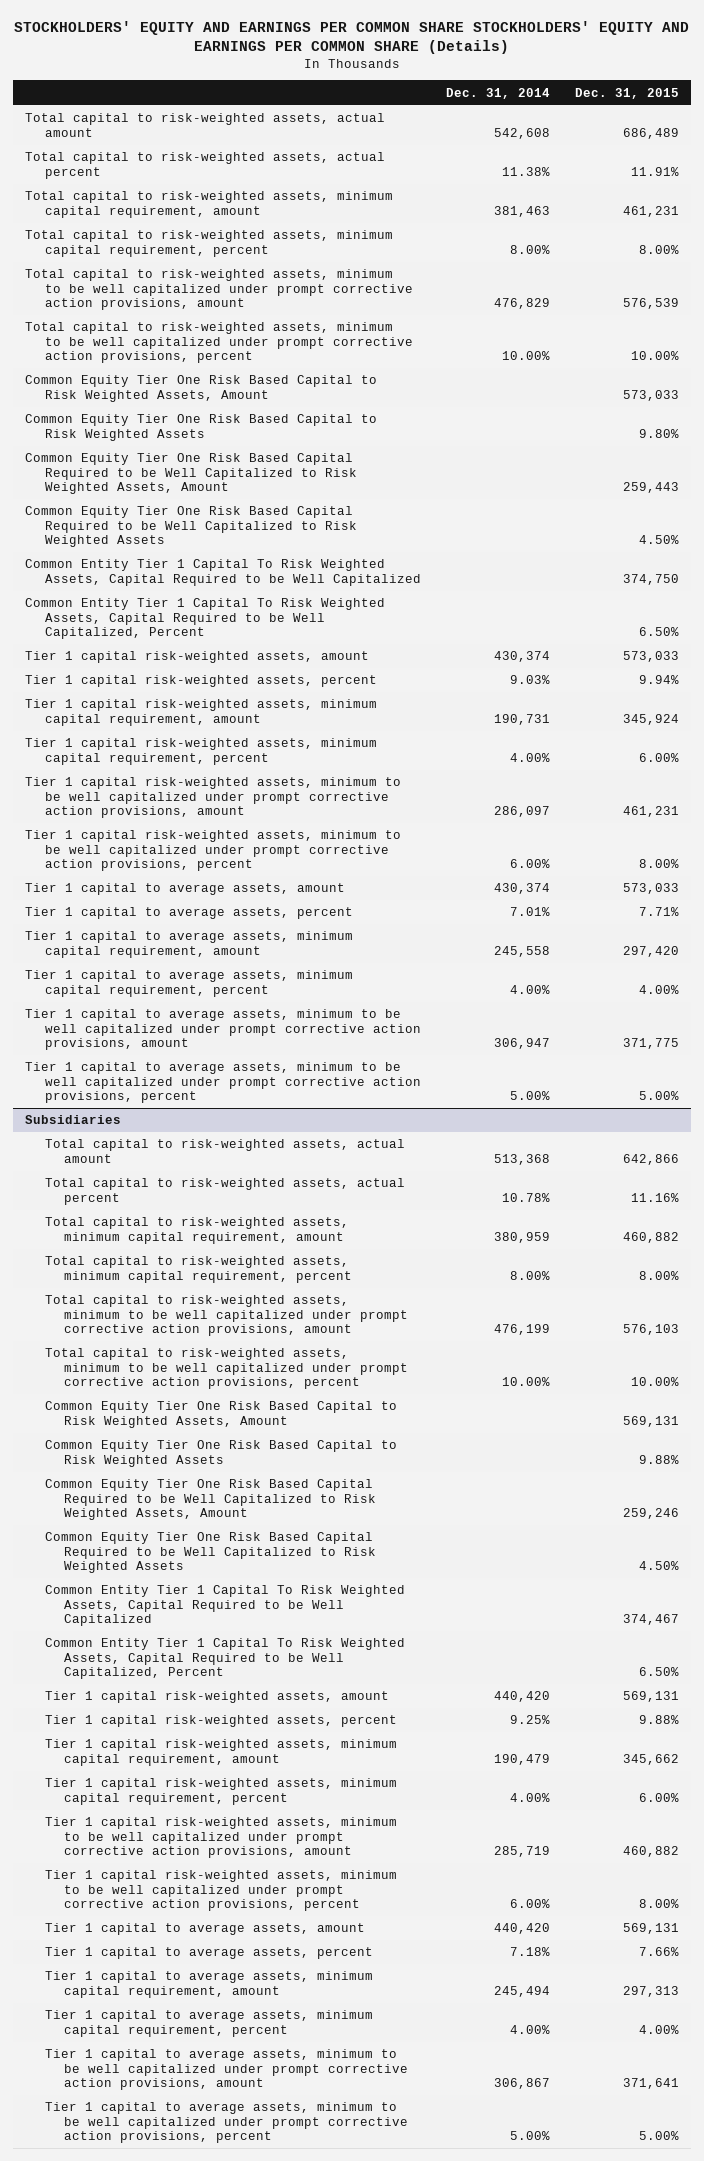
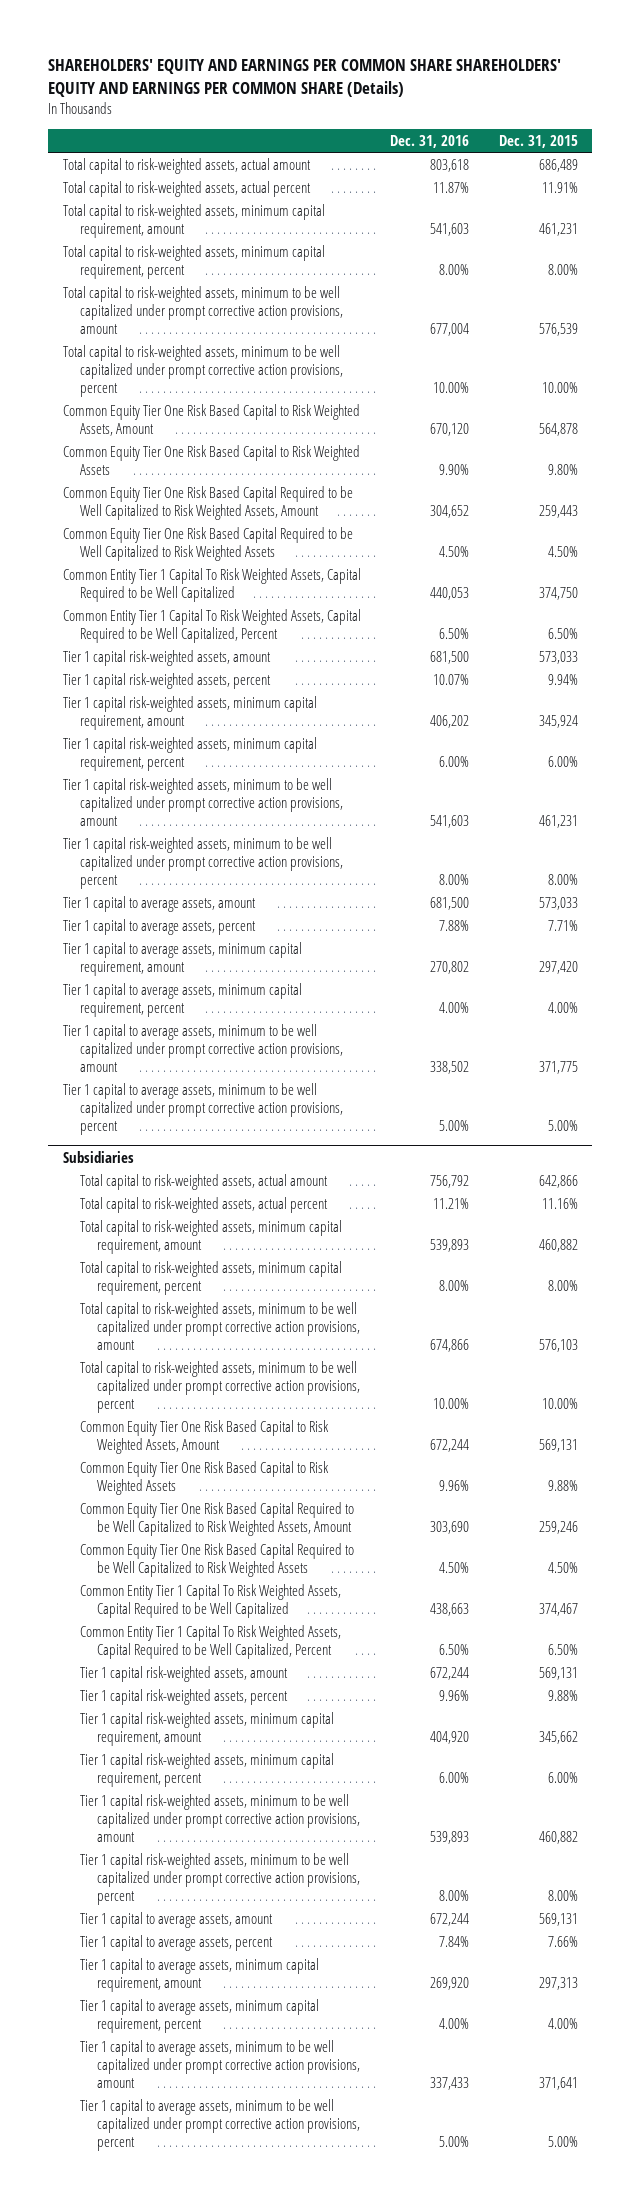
[13,21,689,55] STOCKHOLDERS' EQUITY AND EARNINGS PER COMMON SHARE STOCKHOLDERS' EQUITY AND EARNINGS PER COMMON SHARE (Details) -> [48,59,562,98] SHAREHOLDERS' EQUITY AND EARNINGS PER COMMON SHARE SHAREHOLDERS' EQUITY AND EARNINGS PER COMMON SHARE (Details)
[445,87,550,99] Dec. 31, 2014 -> none
none -> [390,134,470,148] Dec. 31, 2016
[622,389,679,401] 573,033 -> [538,422,578,436] 564,878

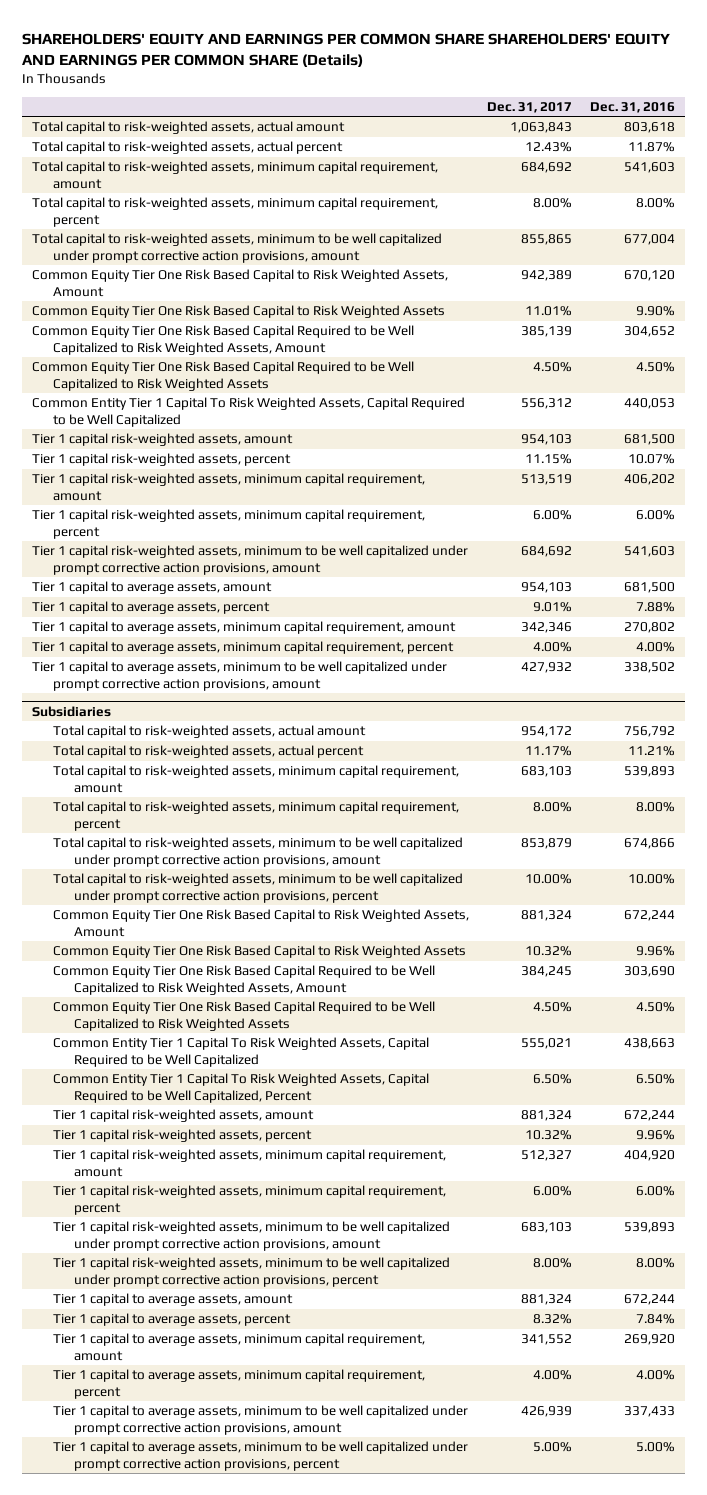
[498,134,578,148] Dec. 31, 2015 -> none
none -> [487,101,573,113] Dec. 31, 2017
[63,344,343,397] Total capital to risk-weighted assets, minimum to be well capitalized under prompt corrective action provisions, percent -> none
[63,608,362,643] Common Entity Tier 1 Capital To Risk Weighted Assets, Capital Required to be Well Capitalized, Percent -> none
[63,836,343,889] Tier 1 capital risk-weighted assets, minimum to be well capitalized under prompt corrective action provisions, percent -> none
[63,1082,343,1135] Tier 1 capital to average assets, minimum to be well capitalized under prompt corrective action provisions, percent -> none

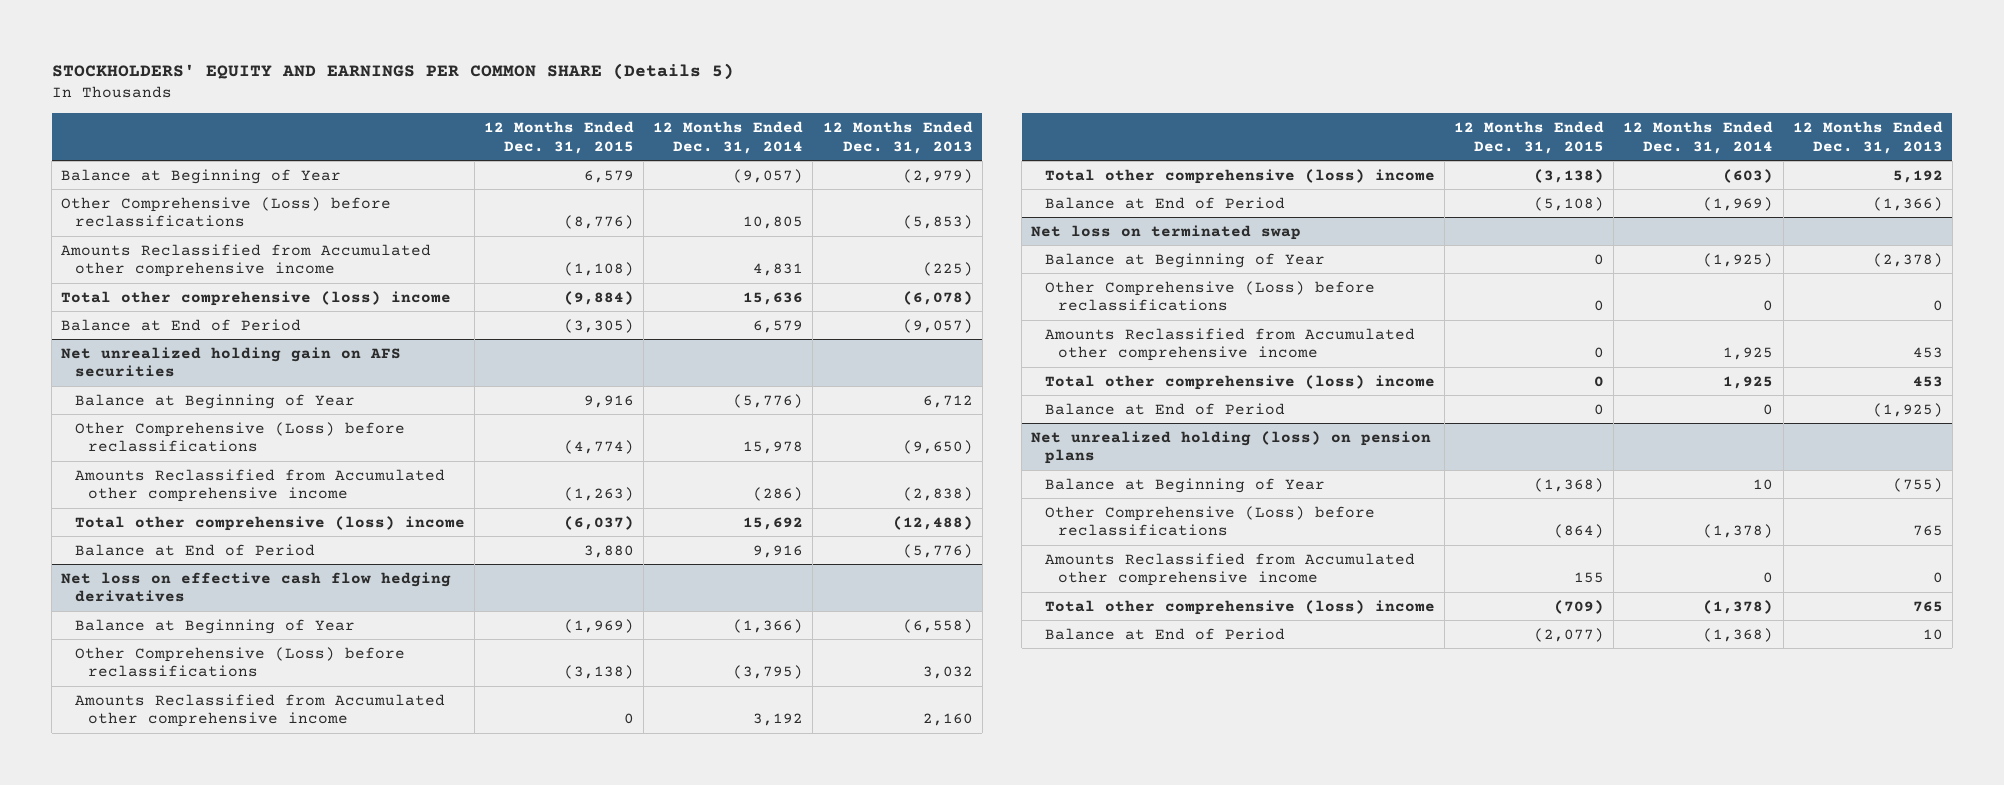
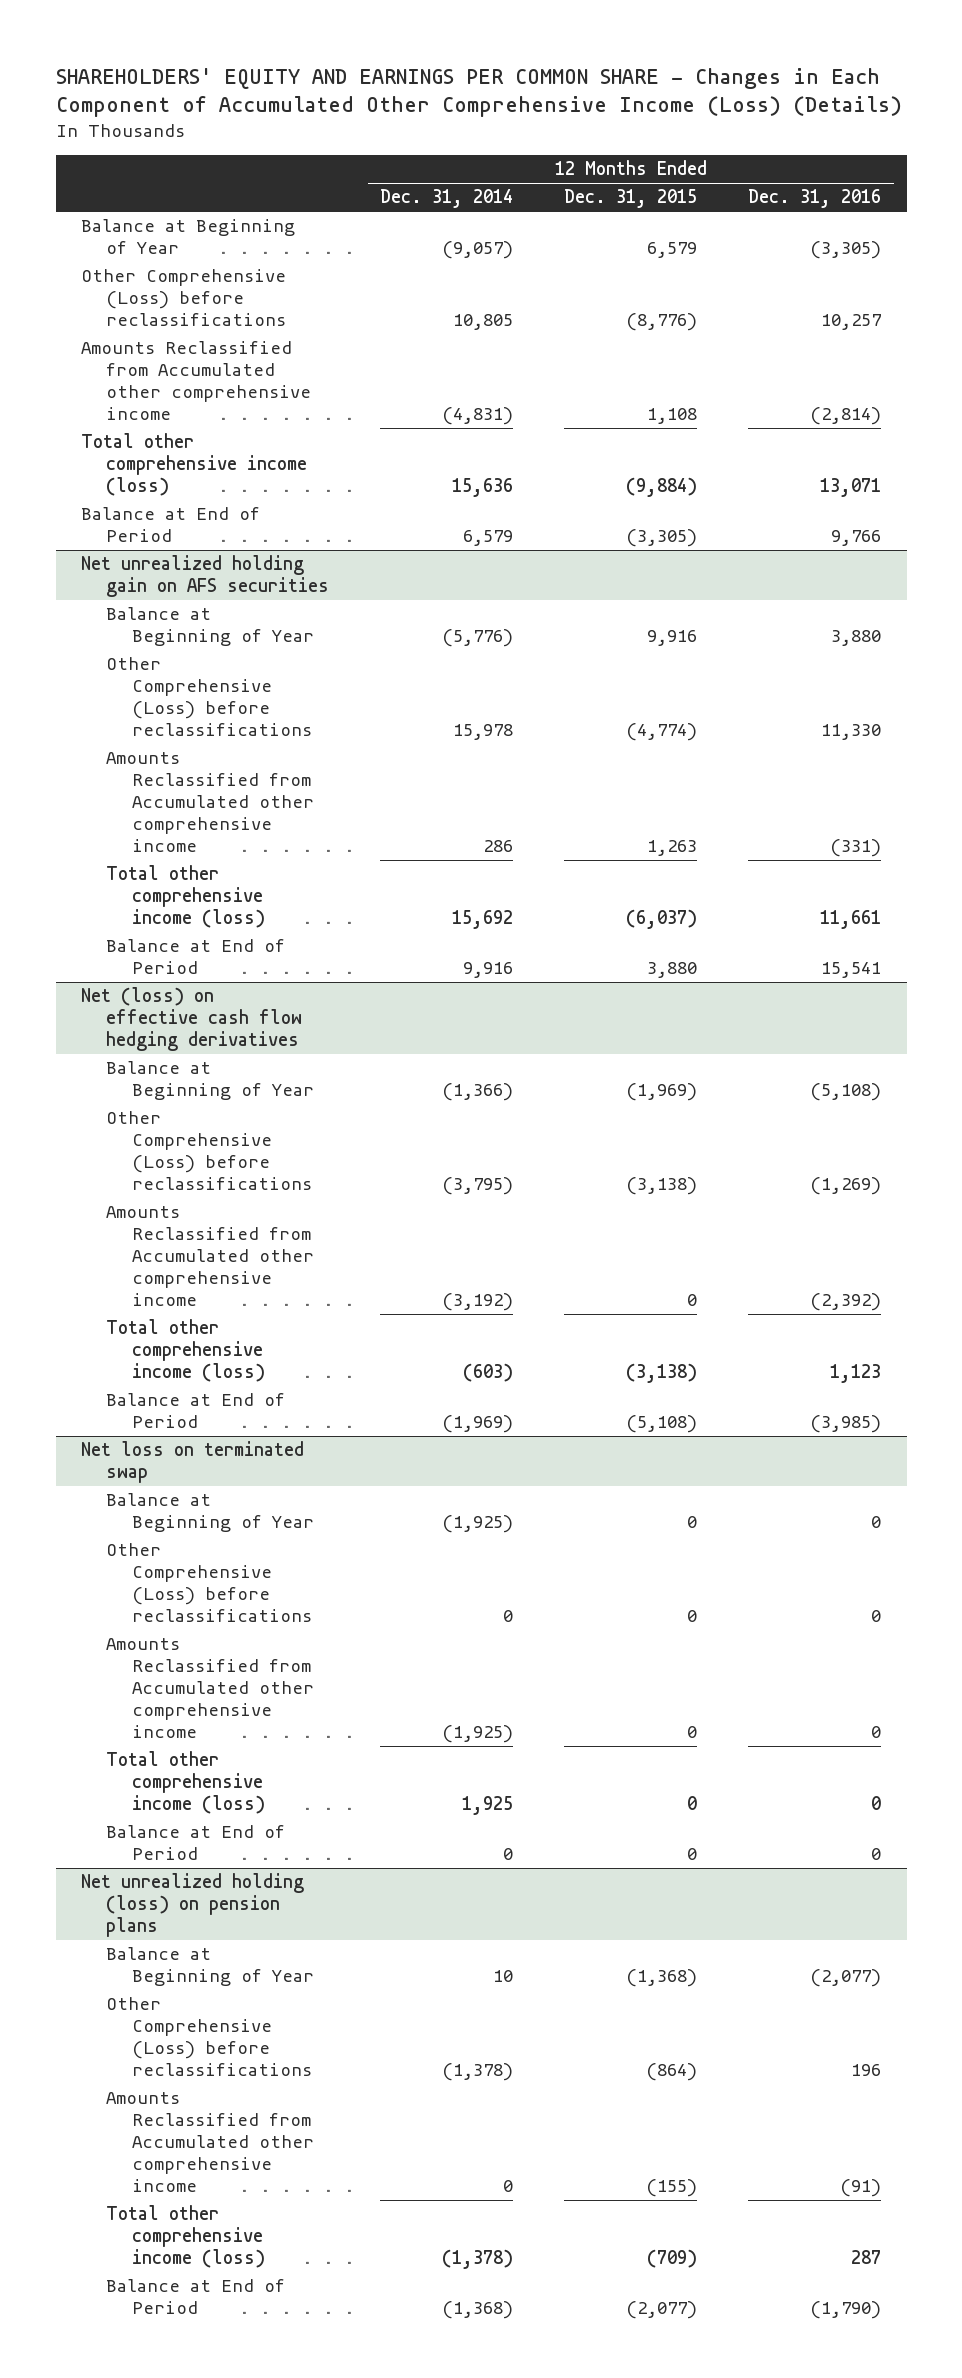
[51,63,734,81] STOCKHOLDERS' EQUITY AND EARNINGS PER COMMON SHARE (Details 5) -> [55,67,902,118] SHAREHOLDERS' EQUITY AND EARNINGS PER COMMON SHARE - Changes in Each Component of Accumulated Other Comprehensive Income (Loss) (Details)
[822,121,973,154] 12 Months Ended Dec. 31, 2013 -> none
none -> [748,189,882,209] Dec. 31, 2016
[564,262,635,277] (1,108) -> [647,408,698,425] 1,108
[753,263,804,277] 4,831 -> [442,407,514,426] (4,831)
[61,290,452,306] Total other comprehensive (loss) income -> [81,433,308,497] Total other comprehensive income (loss)
[564,487,635,502] (1,263) -> [647,839,698,856] 1,263
[753,487,804,502] (286) -> [483,839,514,852] 286
[74,515,465,531] Total other comprehensive (loss) income -> [106,865,265,929] Total other comprehensive income (loss)
[61,571,452,603] Net loss on effective cash flow hedging derivatives -> [81,987,303,1052] Net (loss) on effective cash flow hedging derivatives
[753,713,804,727] 3,192 -> [442,1292,514,1311] (3,192)
[1044,168,1435,184] Total other comprehensive (loss) income -> [106,1319,265,1383] Total other comprehensive income (loss)
[1723,347,1774,361] 1,925 -> [442,1724,514,1743] (1,925)
[1044,374,1435,390] Total other comprehensive (loss) income -> [106,1751,265,1815] Total other comprehensive income (loss)
[1574,572,1605,584] 155 -> [646,2178,698,2197] (155)
[1044,599,1435,615] Total other comprehensive (loss) income -> [106,2205,265,2269] Total other comprehensive income (loss)

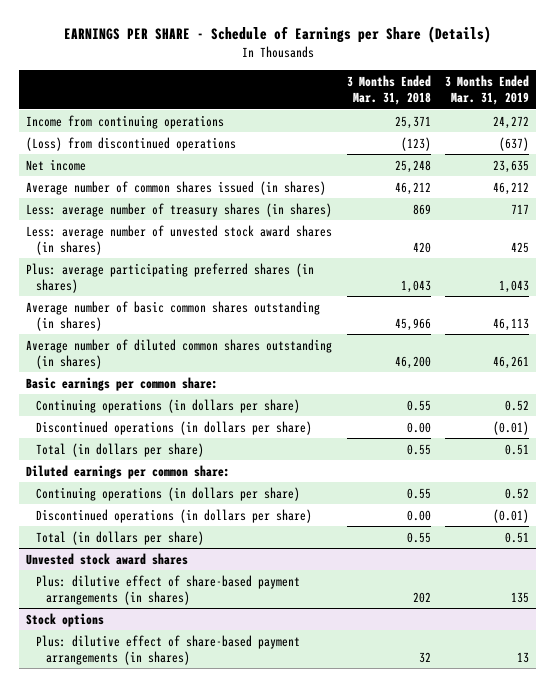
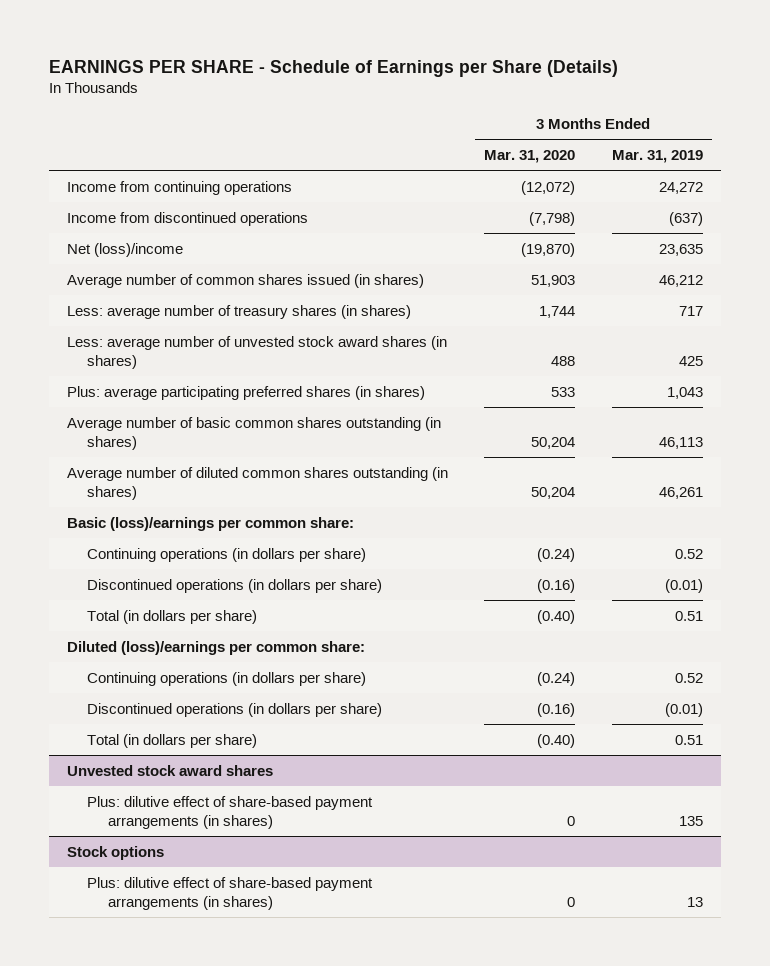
[346,75,431,106] 3 Months Ended Mar. 31, 2018 -> none
none -> [484,149,576,163] Mar. 31, 2020
[26,136,237,151] (Loss) from discontinued operations -> [67,211,309,226] Income from discontinued operations
[26,158,87,171] Net income -> [67,242,184,257] Net (loss)/income
[26,376,219,391] Basic earnings per common share: -> [67,516,355,531] Basic (loss)/earnings per common share:
[26,464,231,479] Diluted earnings per common share: -> [67,640,366,655] Diluted (loss)/earnings per common share:

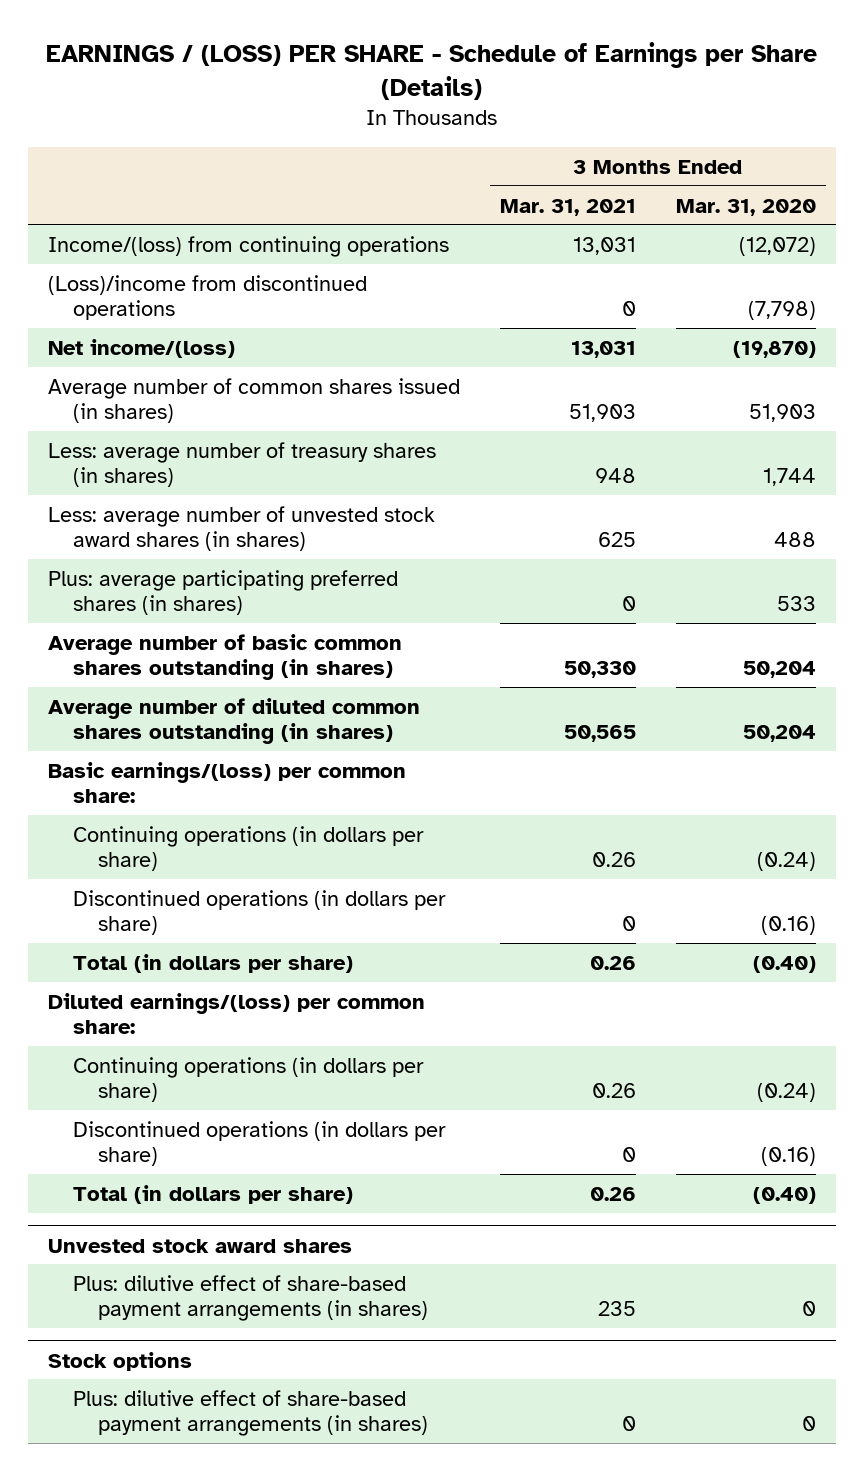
[49,59,619,77] EARNINGS PER SHARE - Schedule of Earnings per Share (Details) -> [46,42,818,101] EARNINGS / (LOSS) PER SHARE - Schedule of Earnings per Share (Details)
[611,149,703,163] Mar. 31, 2019 -> none
none -> [500,198,637,216] Mar. 31, 2021
[67,180,293,195] Income from continuing operations -> [48,235,450,257] Income/(loss) from continuing operations
[67,211,309,226] Income from discontinued operations -> [48,274,368,321] (Loss)/income from discontinued operations
[67,242,184,257] Net (loss)/income -> [48,338,236,358] Net income/(loss)
[67,516,355,531] Basic (loss)/earnings per common share: -> [48,761,407,804] Basic earnings/(loss) per common share:
[67,640,366,655] Diluted (loss)/earnings per common share: -> [48,992,426,1035] Diluted earnings/(loss) per common share:

